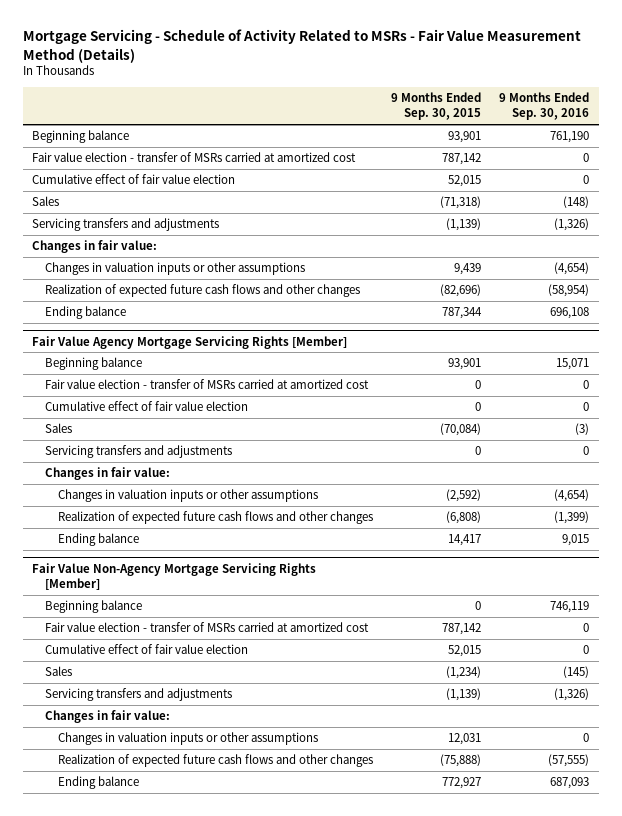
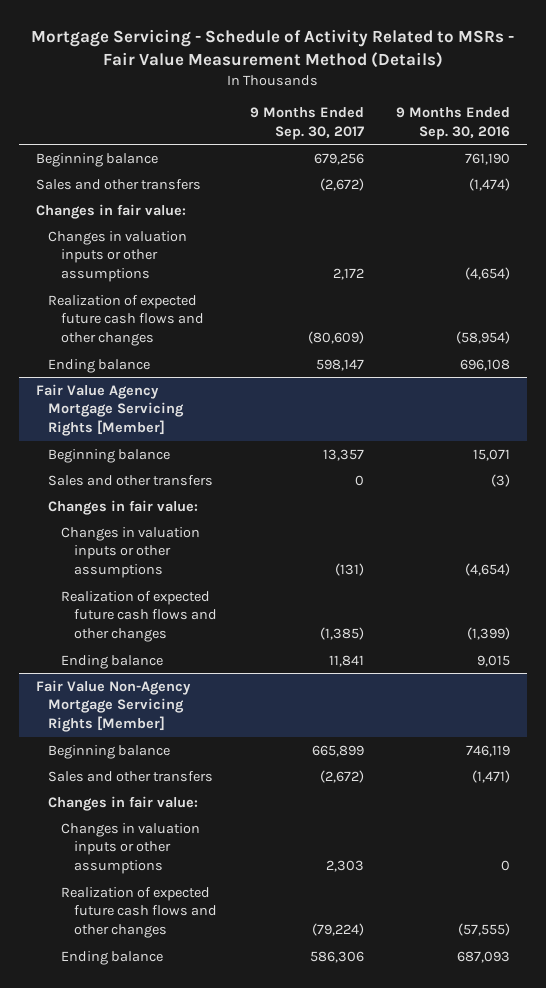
[390,92,481,121] 9 Months Ended Sep. 30, 2015 -> none
none -> [249,107,364,140] 9 Months Ended Sep. 30, 2017
[32,152,357,163] Fair value election - transfer of MSRs carried at amortized cost -> none
[32,174,236,185] Cumulative effect of fair value election -> none
[32,218,220,232] Servicing transfers and adjustments -> none
[32,196,60,207] Sales -> [35,178,201,190] Sales and other transfers
[563,196,590,209] (148) -> [469,177,511,191] (1,474)
[45,379,370,390] Fair value election - transfer of MSRs carried at amortized cost -> none
[45,401,249,412] Cumulative effect of fair value election -> none
[45,445,233,459] Servicing transfers and adjustments -> none
[45,423,73,434] Sales -> [48,474,214,486] Sales and other transfers
[45,622,370,633] Fair value election - transfer of MSRs carried at amortized cost -> none
[45,644,249,655] Cumulative effect of fair value election -> none
[45,688,233,702] Servicing transfers and adjustments -> none
[45,666,73,677] Sales -> [48,770,214,782] Sales and other transfers
[563,666,590,679] (145) -> [472,769,511,783] (1,471)

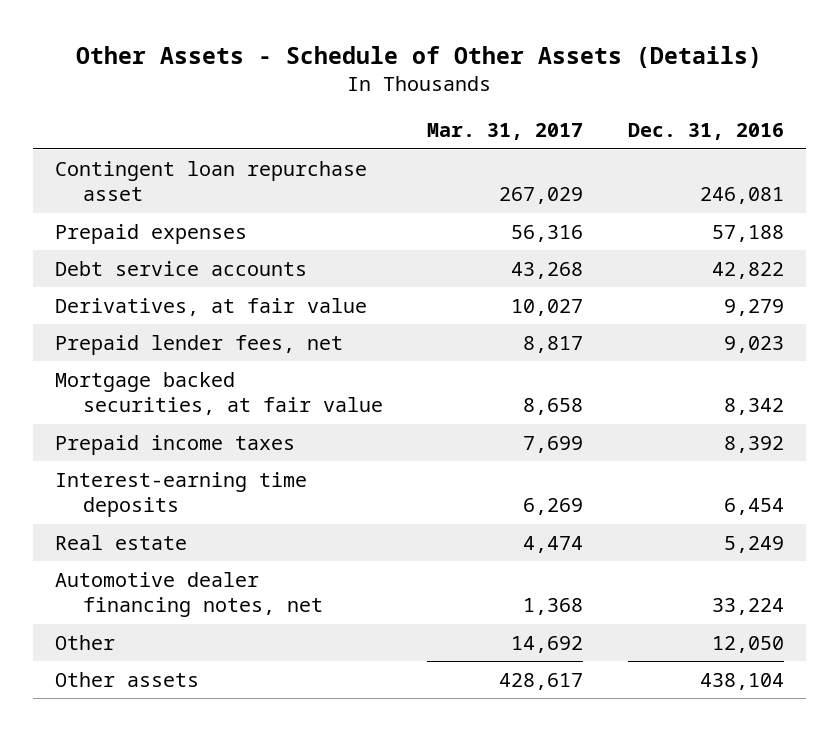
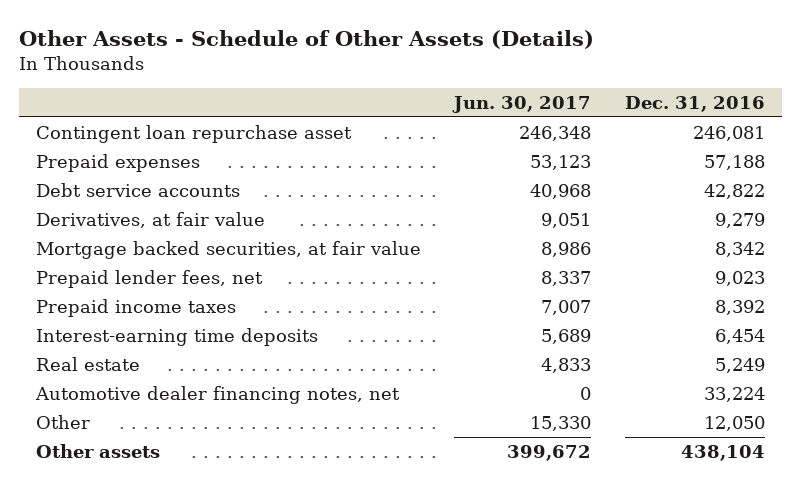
[427,123,584,141] Mar. 31, 2017 -> none
none -> [452,95,592,113] Jun. 30, 2017
[54,334,343,355] Prepaid lender fees, net -> [35,269,263,288] Prepaid lender fees, net

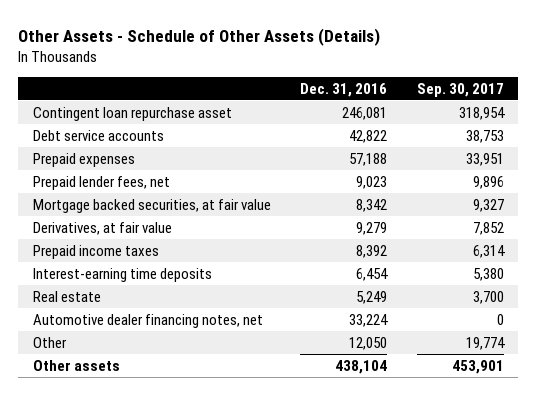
[452,95,592,113] Jun. 30, 2017 -> none
none -> [416,82,504,97] Sep. 30, 2017
[35,153,200,172] Prepaid expenses -> [33,152,136,167] Prepaid expenses
[35,240,421,259] Mortgage backed securities, at fair value -> [33,198,272,213] Mortgage backed securities, at fair value
[35,211,265,228] Derivatives, at fair value -> [33,221,173,235] Derivatives, at fair value

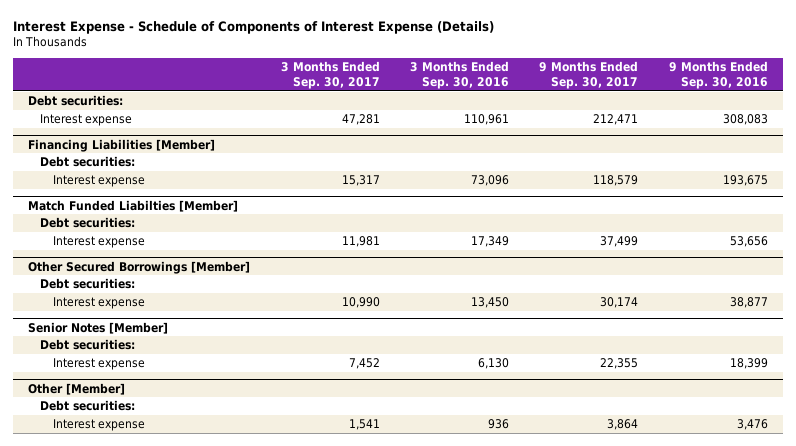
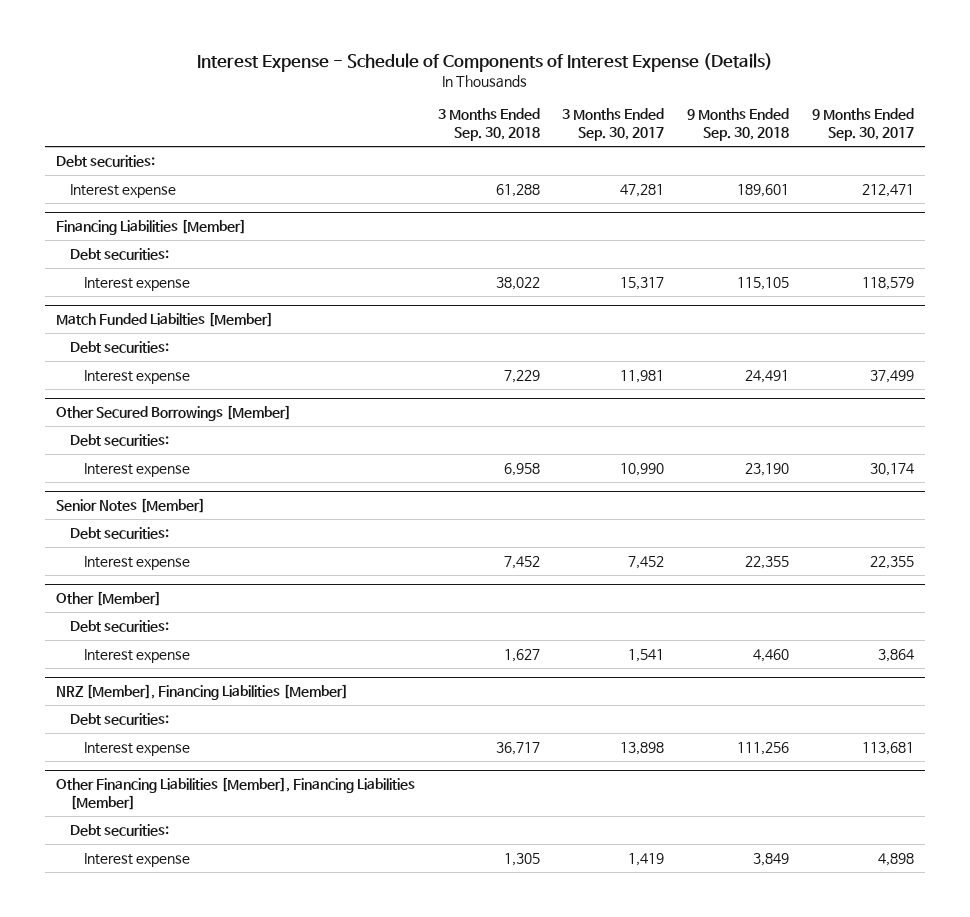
[409,61,509,89] 3 Months Ended Sep. 30, 2016 -> none
[668,61,768,89] 9 Months Ended Sep. 30, 2016 -> none
none -> [437,108,540,142] 3 Months Ended Sep. 30, 2018
none -> [687,108,790,142] 9 Months Ended Sep. 30, 2018
none -> [55,684,348,701] NRZ [Member], Financing Liabilities [Member]
none -> [70,713,170,726] Debt securities:
none -> [84,742,191,757] Interest expense
none -> [55,777,415,811] Other Financing Liabilities [Member], Financing Liabilities [Member]
none -> [70,824,170,837] Debt securities:
none -> [84,853,191,868] Interest expense

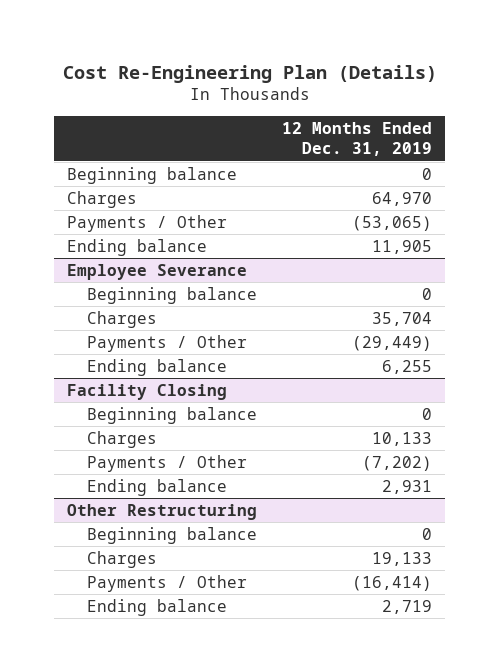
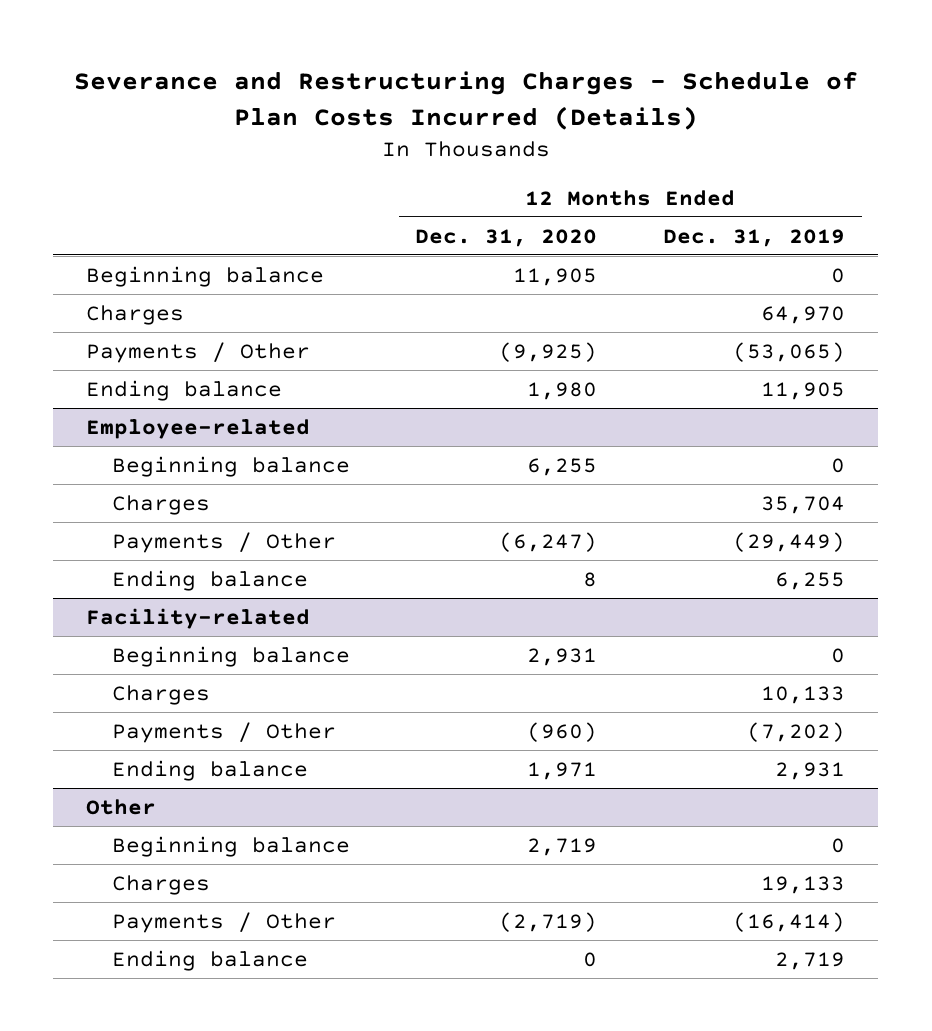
[62,65,437,84] Cost Re-Engineering Plan (Details) -> [73,71,858,130] Severance and Restructuring Charges - Schedule of Plan Costs Incurred (Details)
none -> [415,228,598,247] Dec. 31, 2020
[67,263,248,280] Employee Severance -> [86,418,311,439] Employee-related
[67,383,228,400] Facility Closing -> [86,607,311,629] Facility-related
[67,503,258,520] Other Restructuring -> [86,798,157,815] Other

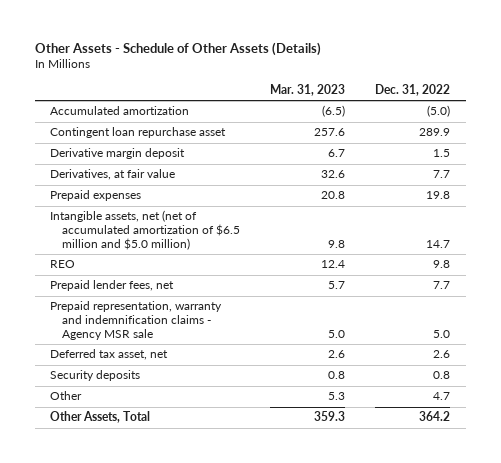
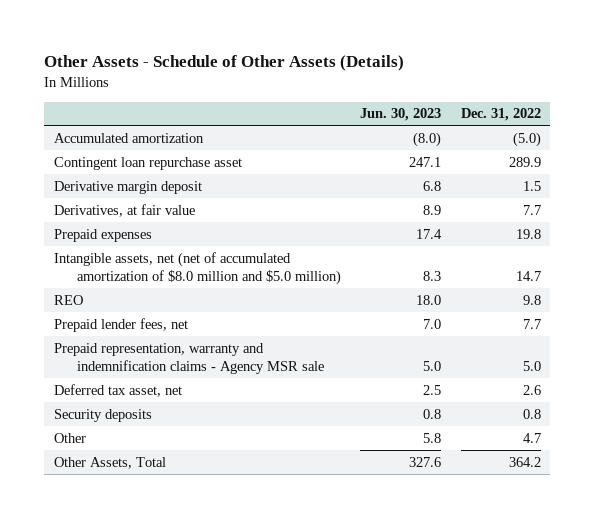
[270,83,346,96] Mar. 31, 2023 -> none
none -> [360,108,442,122] Jun. 30, 2023
[50,210,241,250] Intangible assets, net (net of accumulated amortization of $6.5 million and $5.0 million) -> [54,251,342,286] Intangible assets, net (net of accumulated amortization of $8.0 million and $5.0 million)

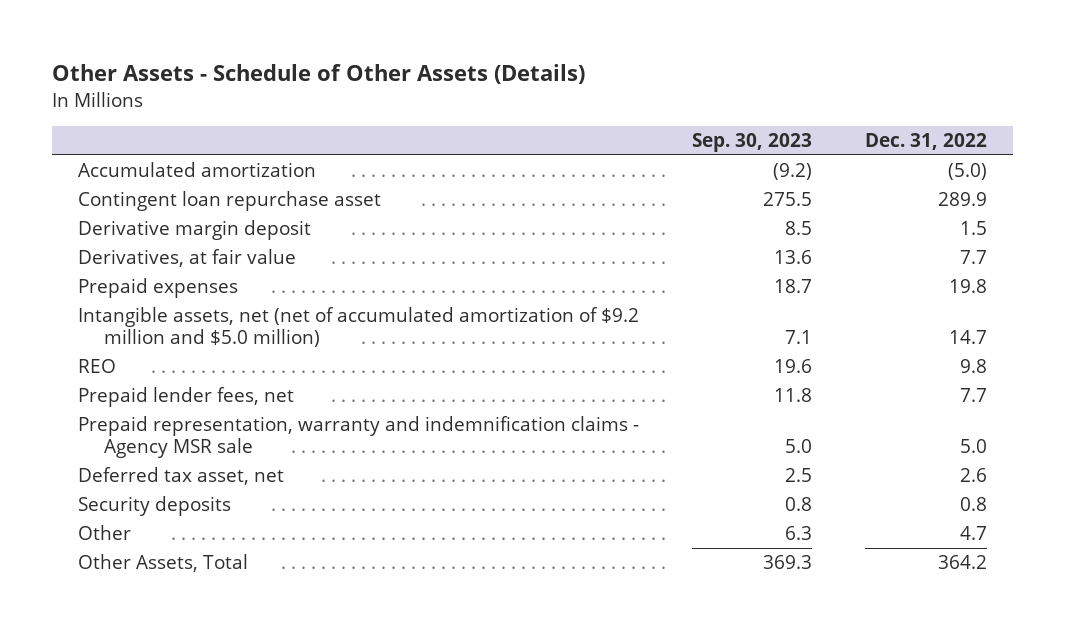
[360,108,442,122] Jun. 30, 2023 -> none
none -> [692,133,813,153] Sep. 30, 2023
[54,251,342,286] Intangible assets, net (net of accumulated amortization of $8.0 million and $5.0 million) -> [78,307,640,348] Intangible assets, net (net of accumulated amortization of $9.2 million and $5.0 million)

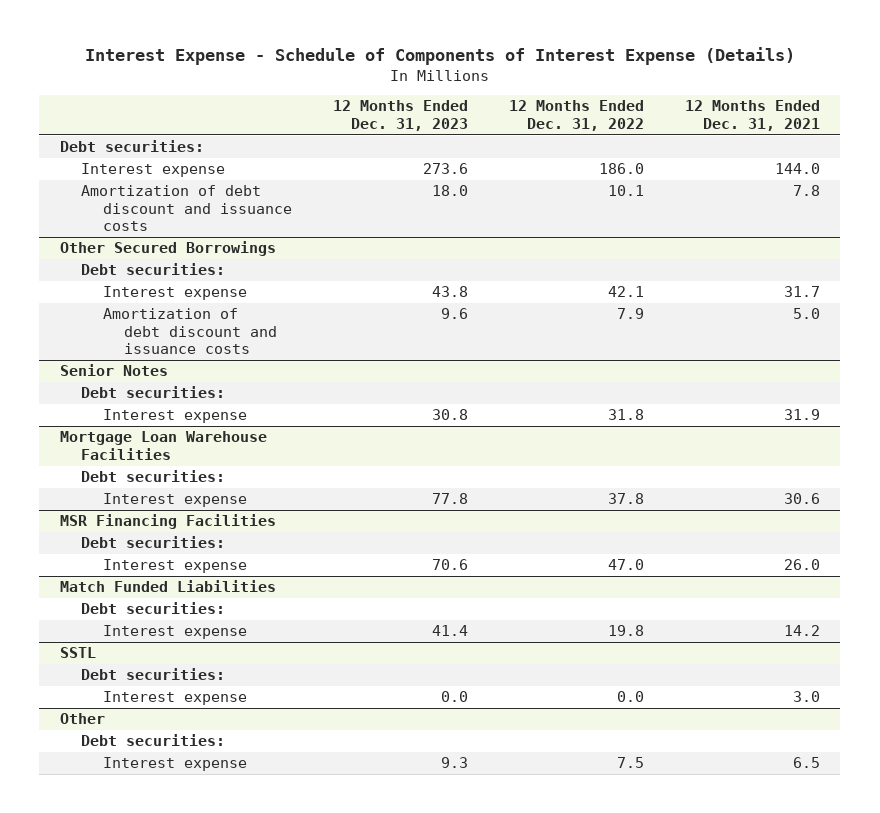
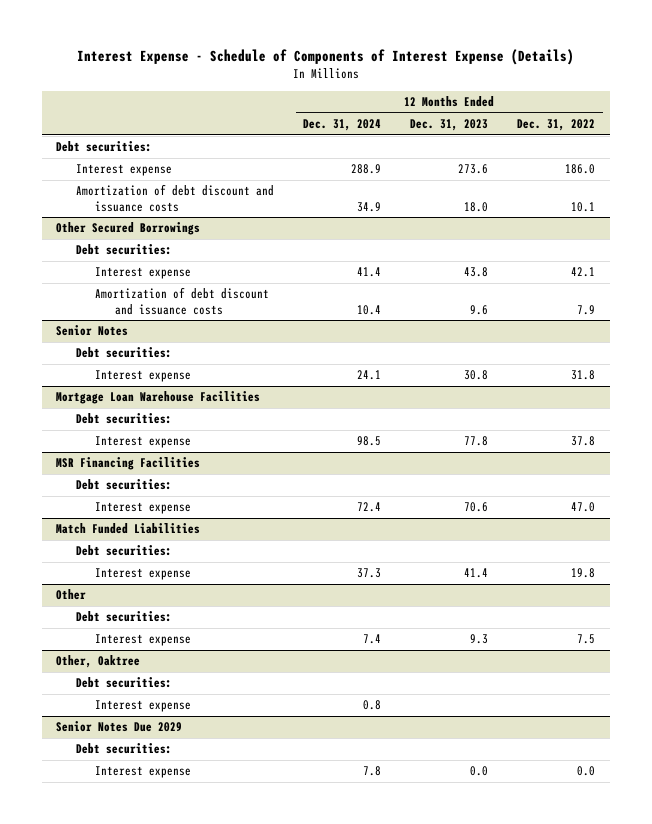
[684,100,820,131] 12 Months Ended Dec. 31, 2021 -> none
none -> [303,119,382,132] Dec. 31, 2024
[59,647,96,659] SSTL -> none
[81,668,226,681] Debt securities: -> none
[102,691,247,706] Interest expense -> none
none -> [56,655,141,669] Other, Oaktree
none -> [75,677,172,689] Debt securities:
none -> [95,700,192,713] Interest expense
none -> [56,721,183,733] Senior Notes Due 2029
none -> [75,743,172,755] Debt securities:
none -> [95,766,192,779] Interest expense

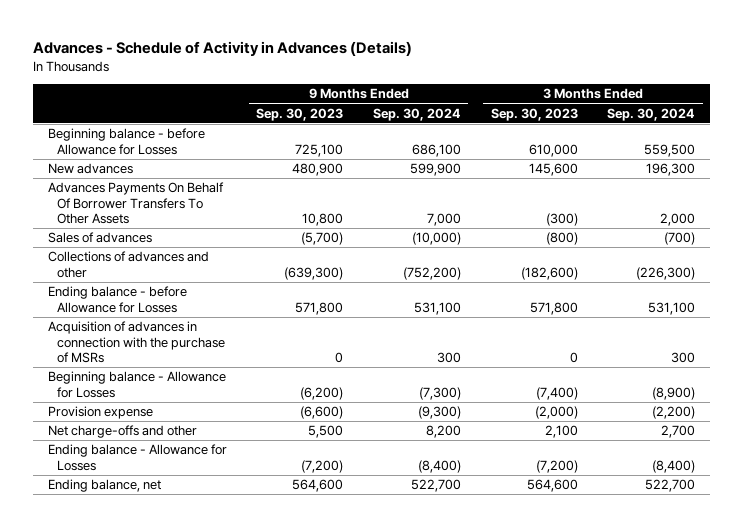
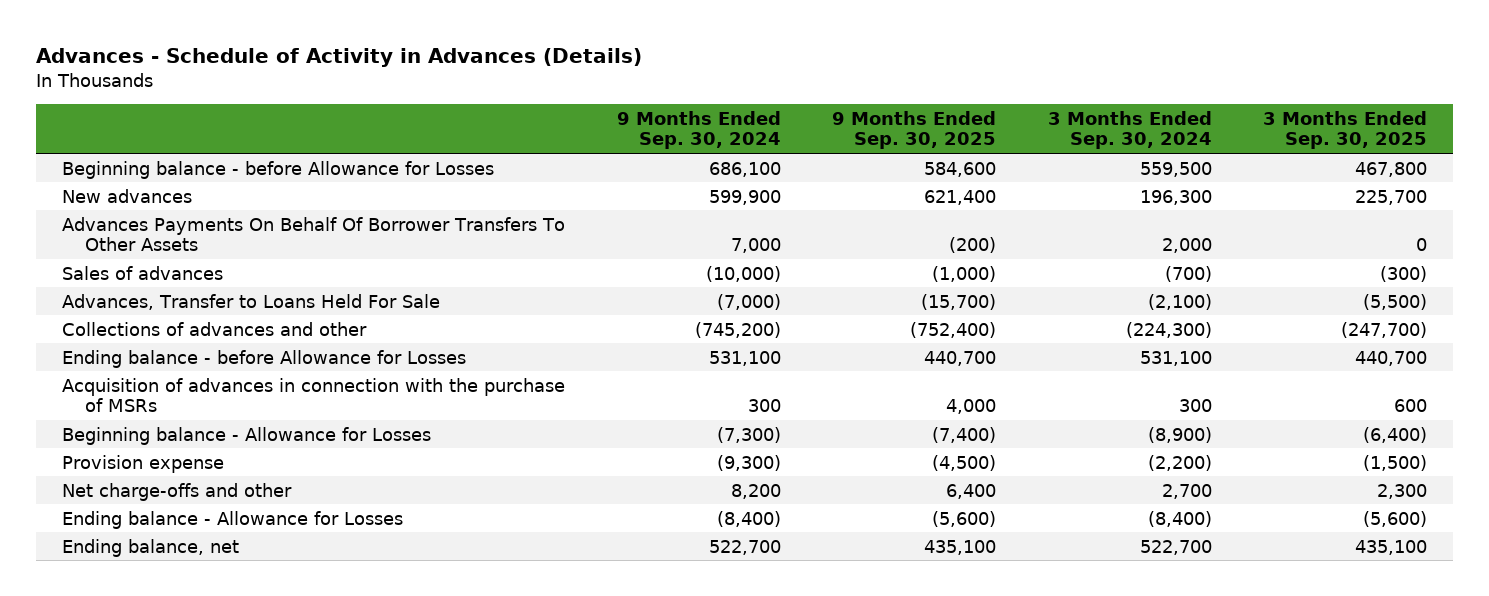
[256,107,344,121] Sep. 30, 2023 -> none
[490,107,578,121] Sep. 30, 2023 -> none
none -> [832,110,997,150] 9 Months Ended Sep. 30, 2025
none -> [1263,110,1428,150] 3 Months Ended Sep. 30, 2025
none -> [61,293,440,310] Advances, Transfer to Loans Held For Sale
[402,266,461,280] (752,200) -> [694,321,781,338] (745,200)
[636,266,696,280] (226,300) -> [1125,321,1212,338] (224,300)

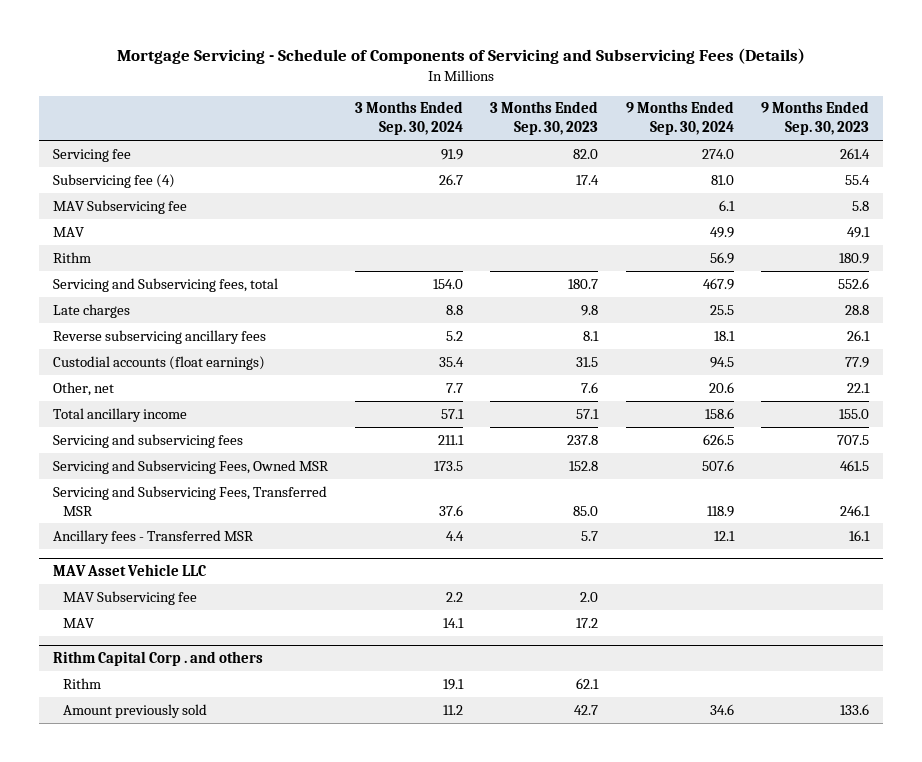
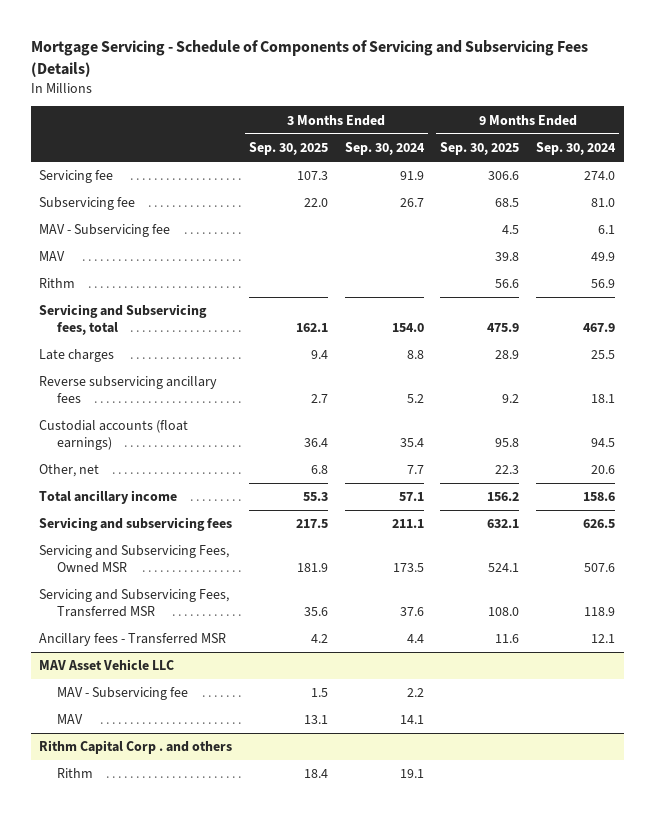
[490,101,599,136] 3 Months Ended Sep. 30, 2023 -> none
[761,101,870,136] 9 Months Ended Sep. 30, 2023 -> none
none -> [249,142,329,156] Sep. 30, 2025
none -> [440,142,520,156] Sep. 30, 2025
[52,173,175,188] Subservicing fee (4) -> [39,197,136,211] Subservicing fee
[52,199,187,214] MAV Subservicing fee -> [39,224,171,238] MAV - Subservicing fee
[63,590,198,605] MAV Subservicing fee -> [57,687,189,701] MAV - Subservicing fee
[63,703,208,718] Amount previously sold -> none

